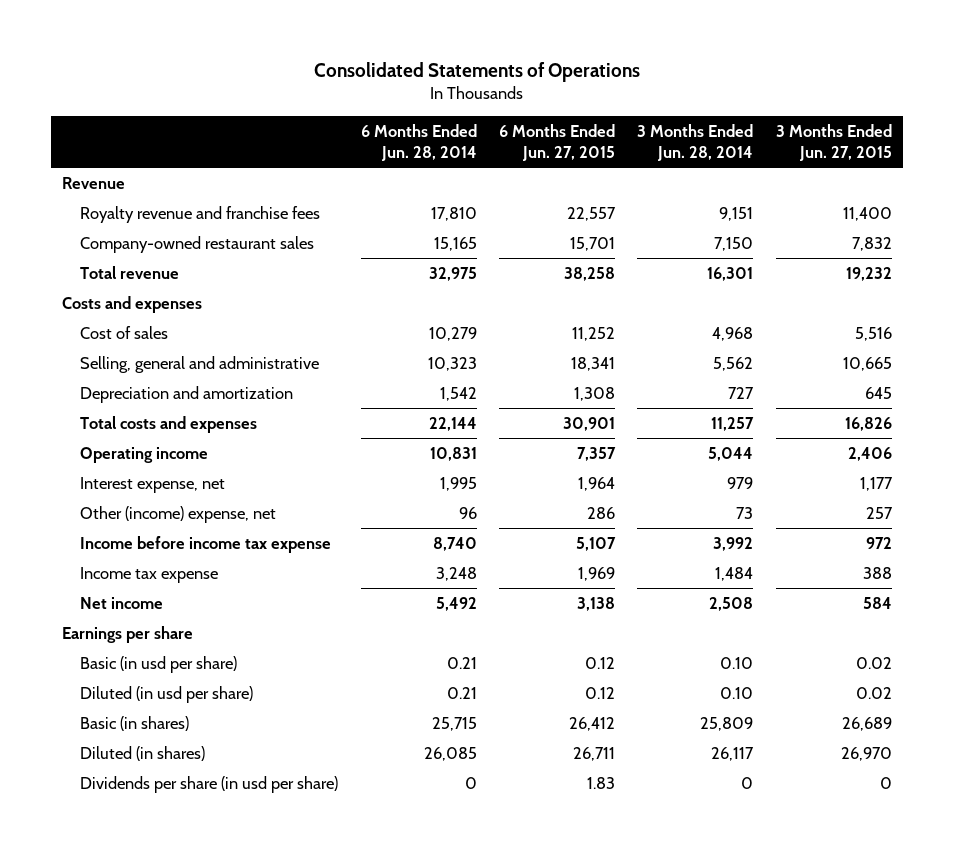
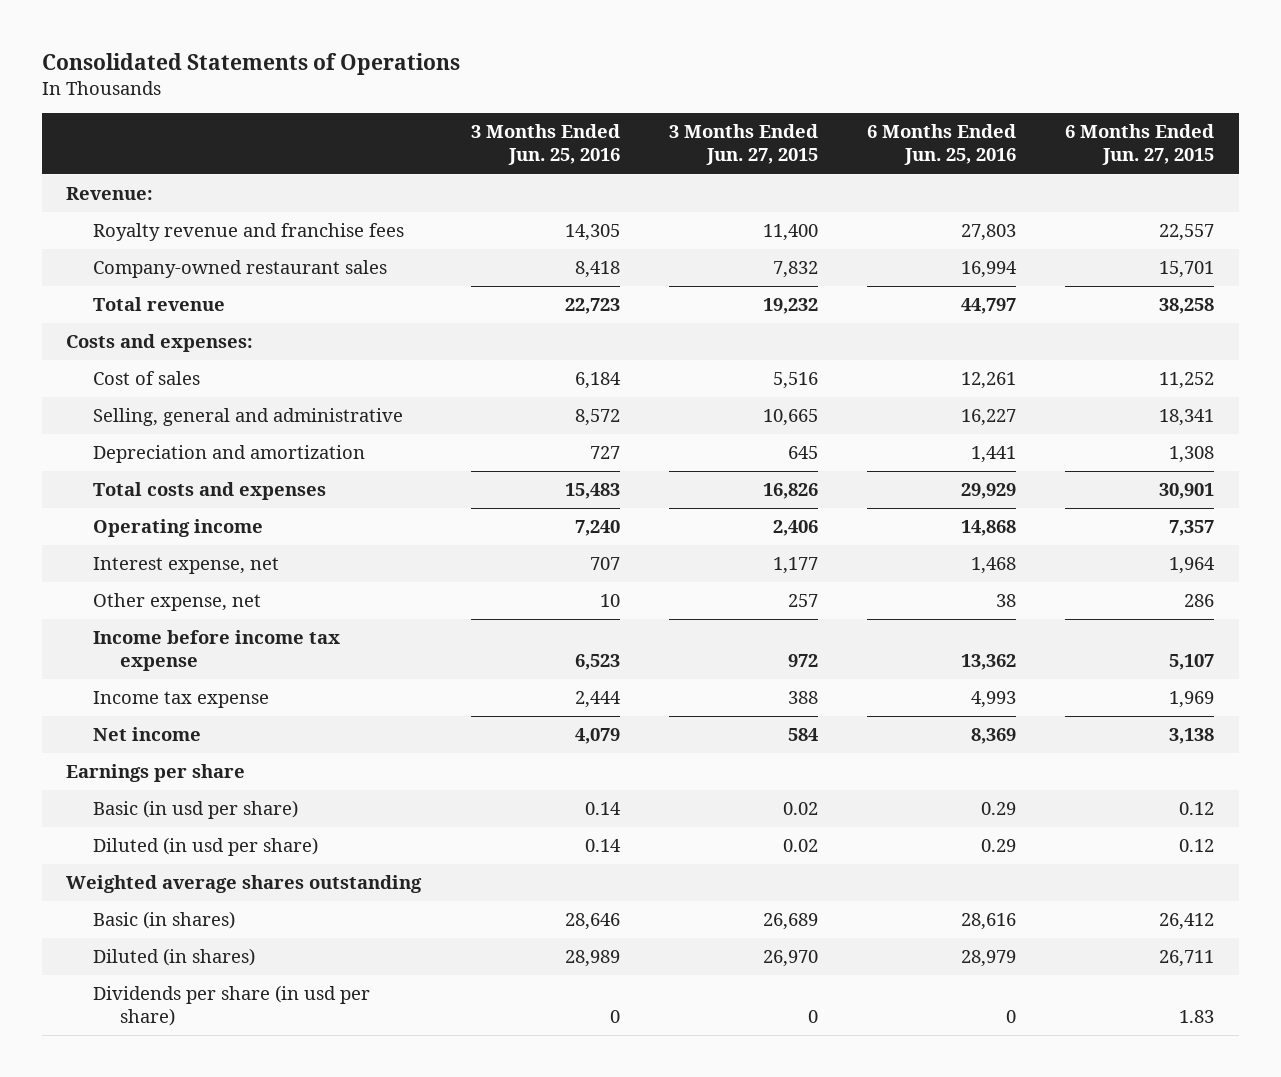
[360,123,477,161] 6 Months Ended Jun. 28, 2014 -> none
[637,123,754,161] 3 Months Ended Jun. 28, 2014 -> none
none -> [470,124,620,166] 3 Months Ended Jun. 25, 2016
none -> [866,124,1016,166] 6 Months Ended Jun. 25, 2016
[62,176,126,189] Revenue -> [66,187,154,201] Revenue:
[62,295,203,313] Costs and expenses -> [66,334,254,353] Costs and expenses:
[80,505,277,523] Other (income) expense, net -> [93,593,262,612] Other expense, net
none -> [66,875,423,894] Weighted average shares outstanding

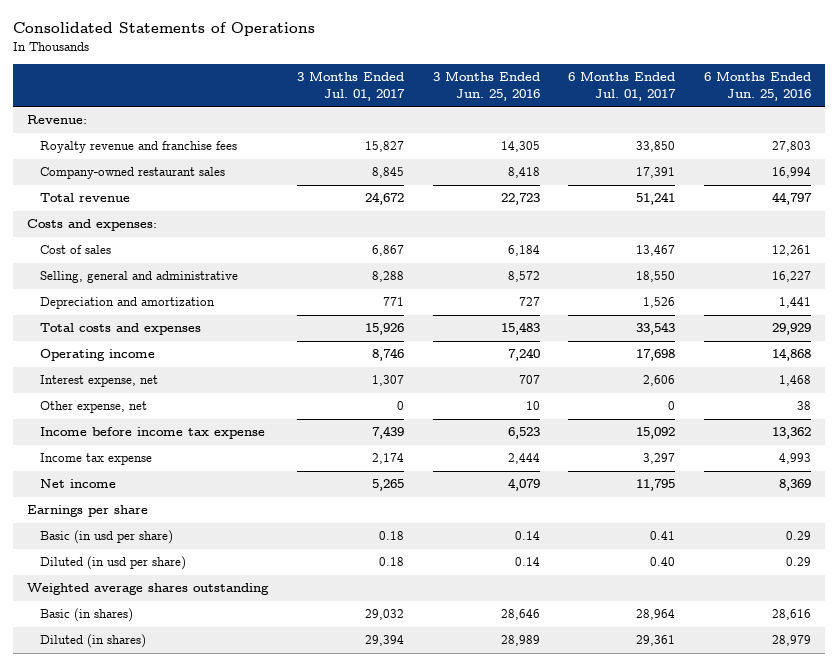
[668,124,818,166] 3 Months Ended Jun. 27, 2015 -> none
[1065,124,1215,166] 6 Months Ended Jun. 27, 2015 -> none
none -> [297,71,406,101] 3 Months Ended Jul. 01, 2017
none -> [568,71,677,101] 6 Months Ended Jul. 01, 2017
[93,985,371,1027] Dividends per share (in usd per share) -> none

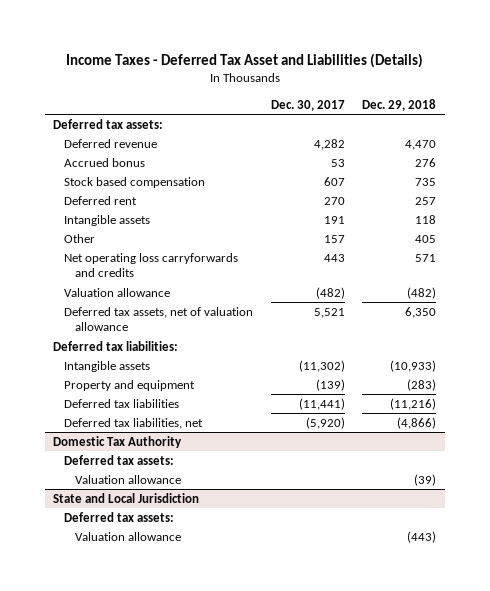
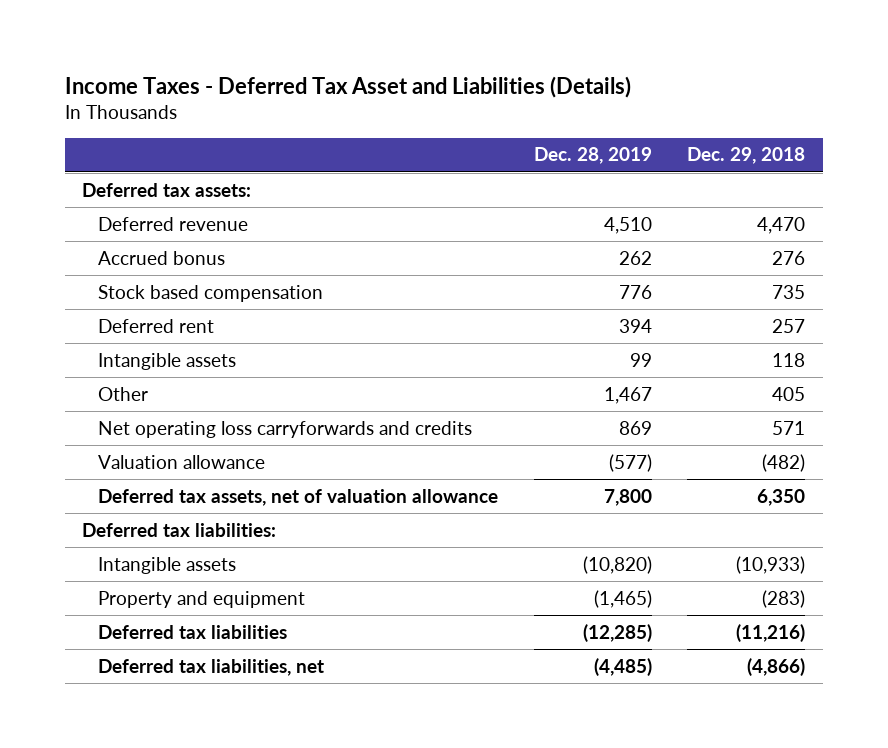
[270,99,345,111] Dec. 30, 2017 -> none
none -> [533,147,652,165] Dec. 28, 2019
[53,435,183,448] Domestic Tax Authority -> none
[64,454,175,465] Deferred tax assets: -> none
[75,474,182,484] Valuation allowance -> none
[53,492,200,503] State and Local Jurisdiction -> none
[64,511,175,522] Deferred tax assets: -> none
[75,531,182,541] Valuation allowance -> none

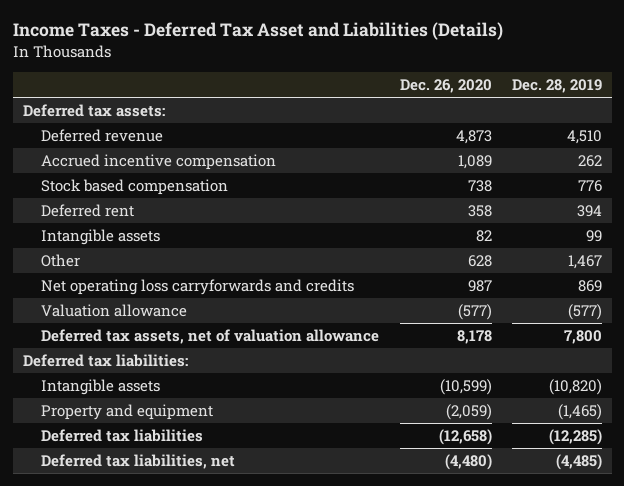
[687,147,806,165] Dec. 29, 2018 -> none
none -> [399,78,492,93] Dec. 26, 2020
[98,250,226,265] Accrued bonus -> [41,154,277,171] Accrued incentive compensation

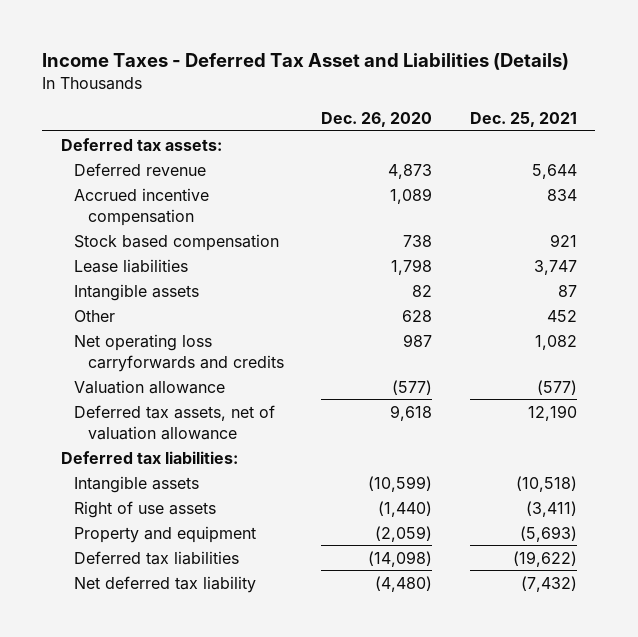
[511,78,602,93] Dec. 28, 2019 -> none
none -> [469,112,577,128] Dec. 25, 2021
[41,204,135,218] Deferred rent -> none
none -> [74,258,189,273] Lease liabilities
[456,330,492,345] 8,178 -> [390,404,433,421] 9,618
none -> [74,500,217,518] Right of use assets
[438,429,492,446] (12,658) -> [368,550,433,567] (14,098)
[41,454,236,470] Deferred tax liabilities, net -> [74,575,257,593] Net deferred tax liability

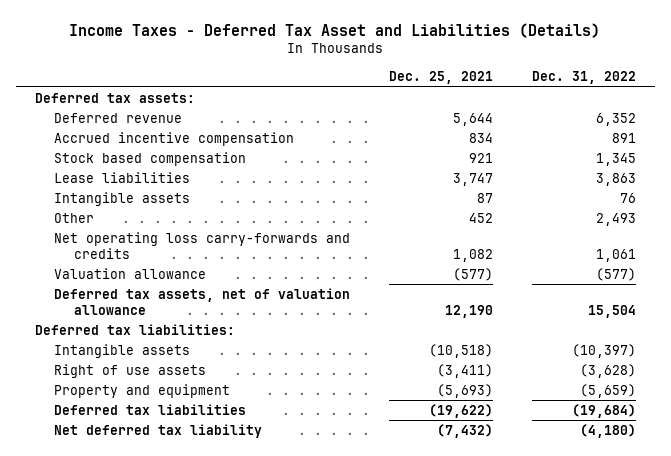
[321,112,433,128] Dec. 26, 2020 -> none
none -> [531,71,636,85] Dec. 31, 2022
[74,333,284,372] Net operating loss carryforwards and credits -> [54,231,351,259] Net operating loss carry-forwards and credits

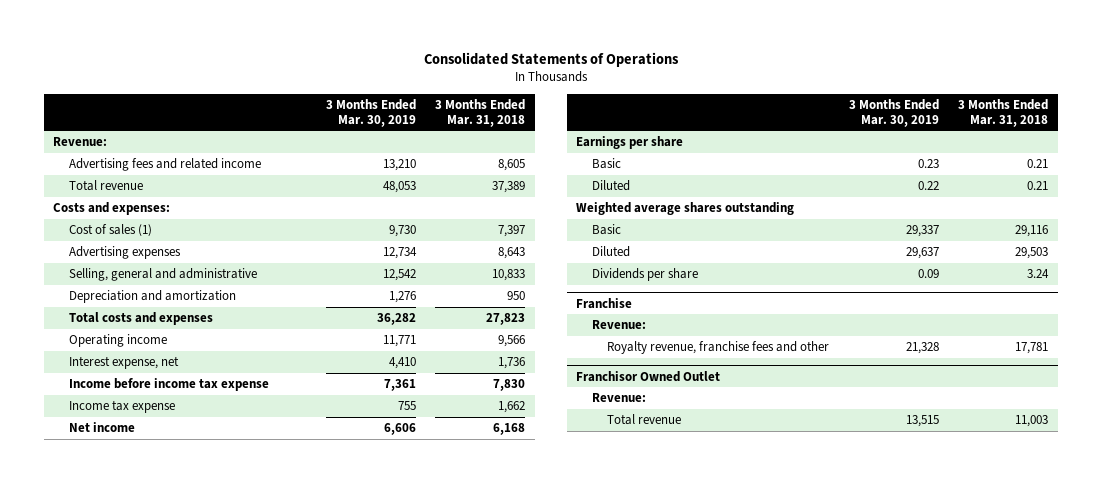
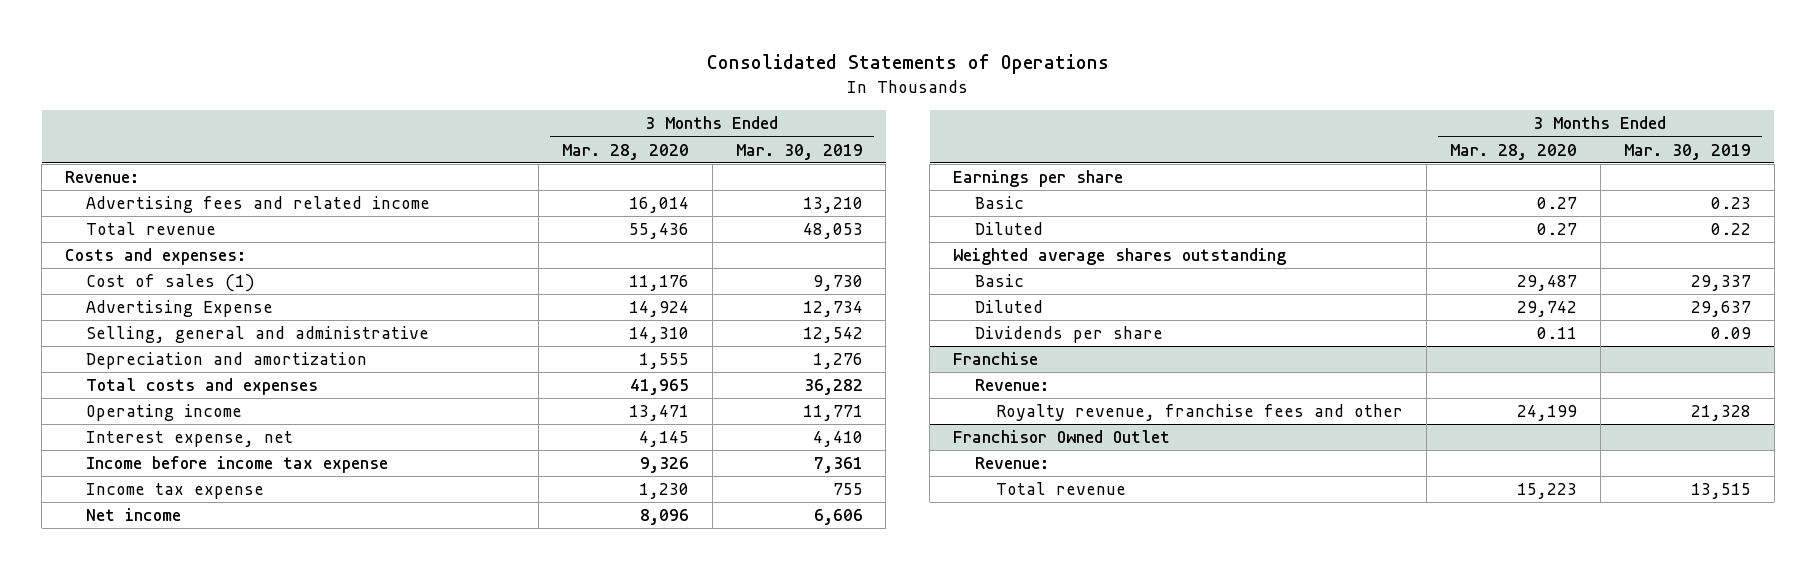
[435,98,526,127] 3 Months Ended Mar. 31, 2018 -> none
none -> [561,143,689,160] Mar. 28, 2020
[68,246,181,260] Advertising expenses -> [86,300,274,318] Advertising Expense

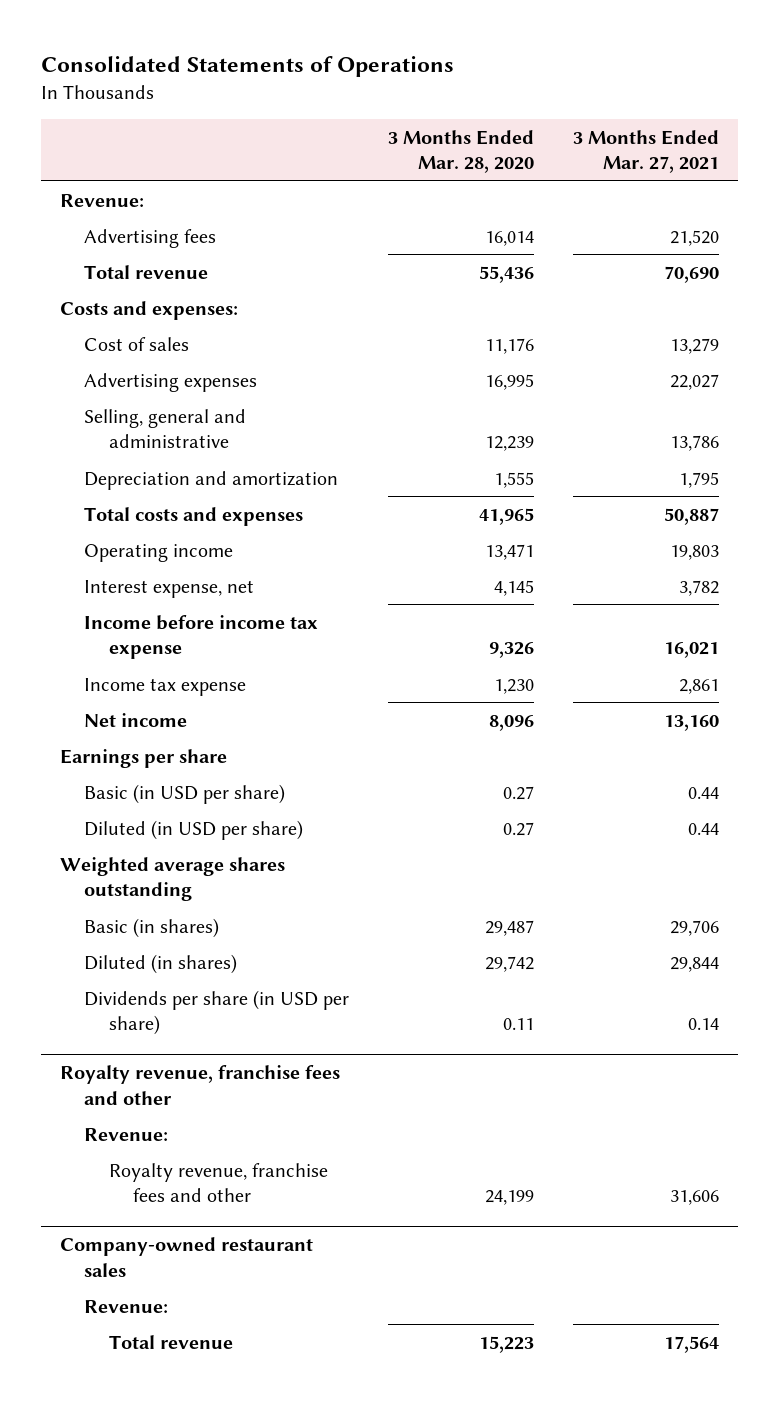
[735,143,863,160] Mar. 30, 2019 -> none
none -> [572,129,719,174] 3 Months Ended Mar. 27, 2021
[86,196,431,214] Advertising fees and related income -> [84,228,217,248] Advertising fees
[86,300,274,318] Advertising Expense -> none
[86,274,256,293] Cost of sales (1) -> [84,336,190,351] Cost of sales
none -> [84,372,258,392] Advertising expenses
[628,327,689,344] 14,310 -> [485,436,535,452] 12,239
[974,196,1024,210] Basic -> [84,783,286,804] Basic (in USD per share)
[974,222,1043,236] Diluted -> [84,819,304,840] Diluted (in USD per share)
[953,352,1039,366] Franchise -> none
[974,274,1024,288] Basic -> [84,917,220,938] Basic (in shares)
[974,300,1043,314] Diluted -> [84,953,238,974] Diluted (in shares)
[974,326,1163,344] Dividends per share -> [84,989,350,1036] Dividends per share (in USD per share)
none -> [60,1065,341,1105] Royalty revenue, franchise fees and other
[953,430,1171,444] Franchisor Owned Outlet -> [60,1237,314,1277] Company-owned restaurant sales

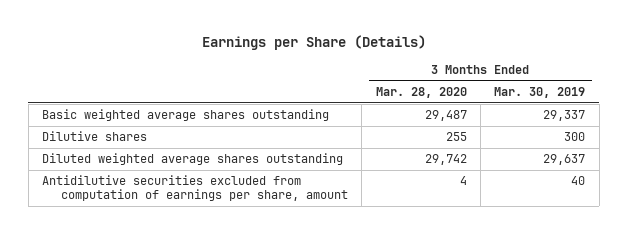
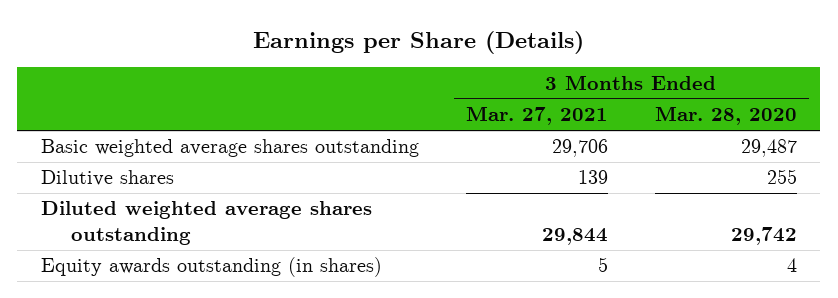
[494,86,586,98] Mar. 30, 2019 -> none
none -> [465,106,608,126] Mar. 27, 2021
[42,175,349,202] Antidilutive securities excluded from computation of earnings per share, amount -> [40,257,382,278] Equity awards outstanding (in shares)

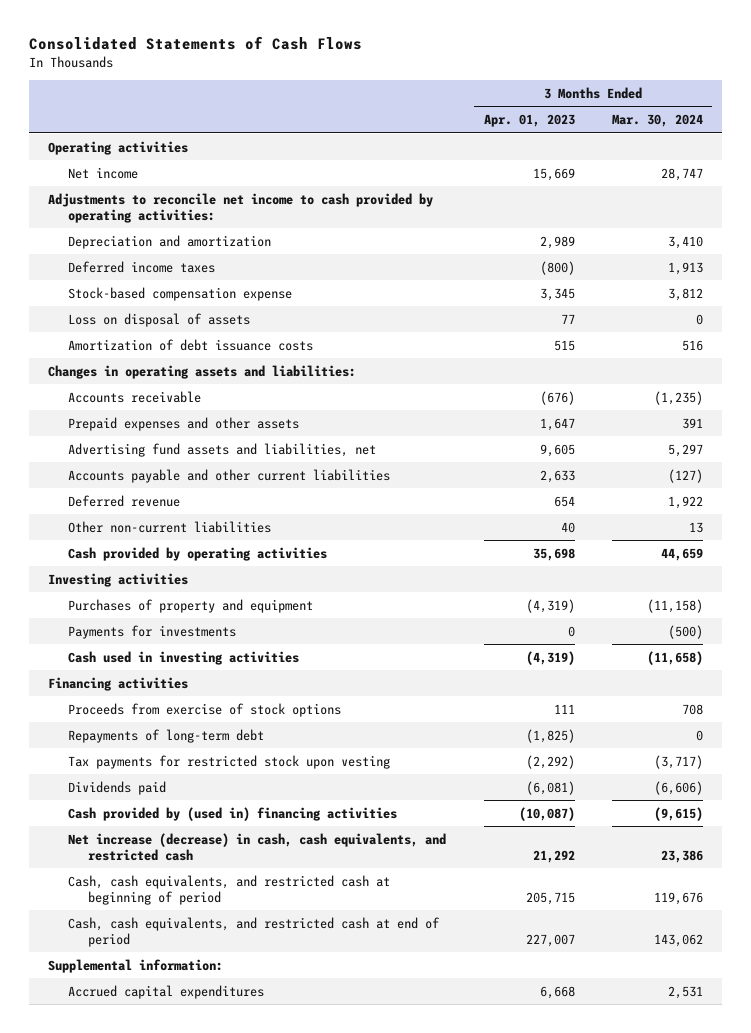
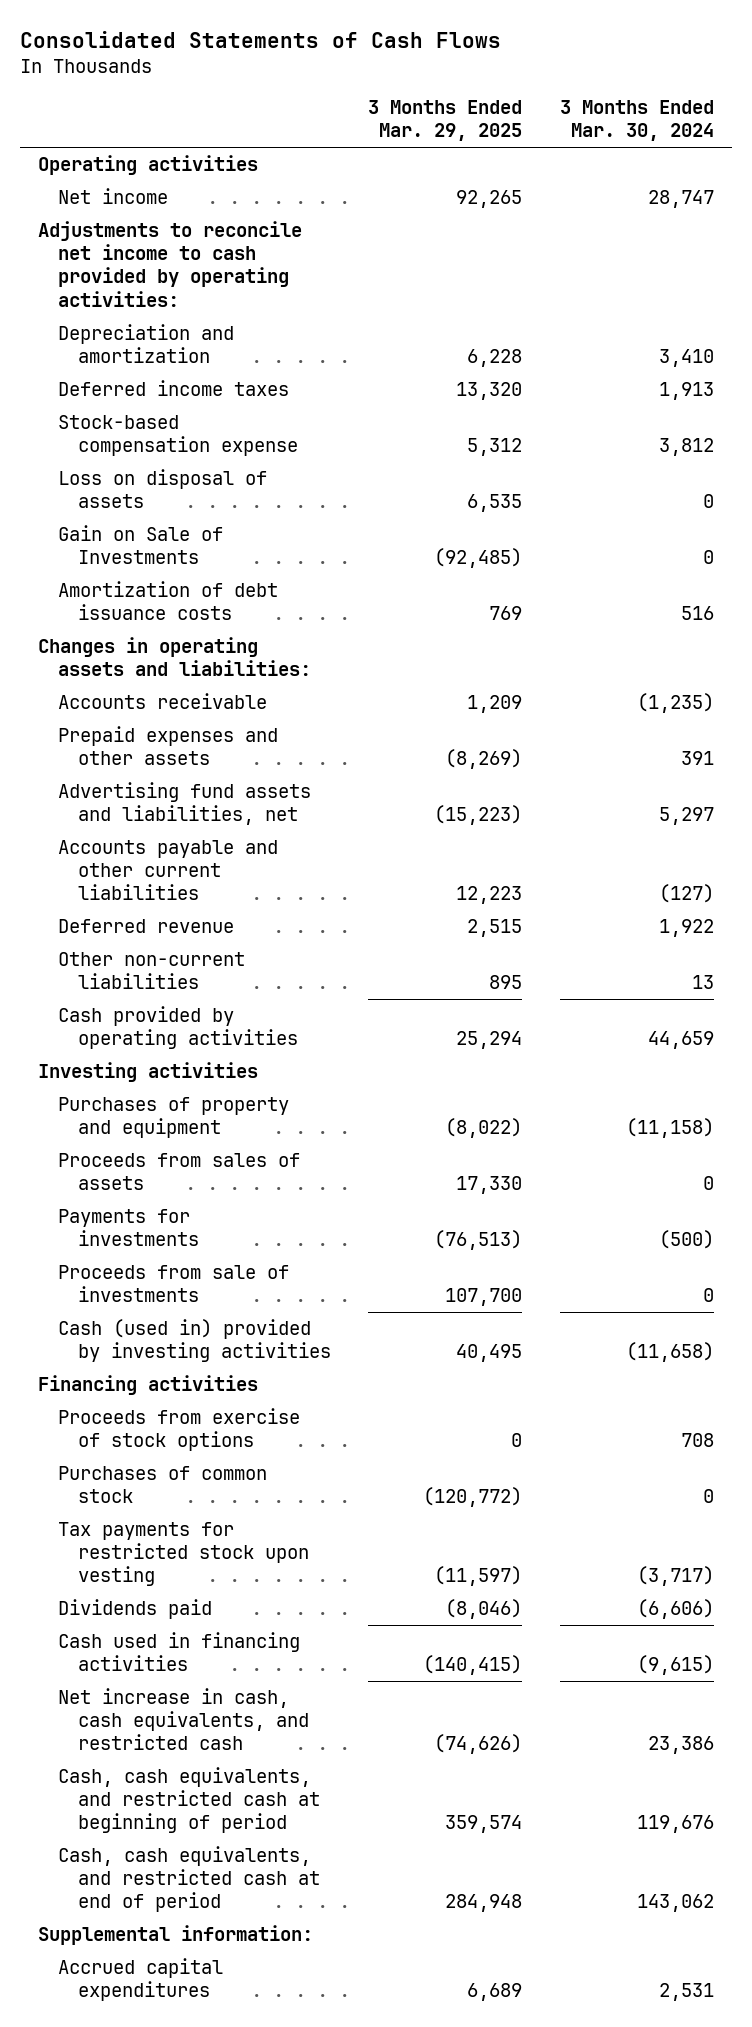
[483,114,575,128] Apr. 01, 2023 -> none
none -> [368,100,523,142] 3 Months Ended Mar. 29, 2025
none -> [58,525,224,565] Gain on Sale of Investments
none -> [58,1153,301,1191] Proceeds from sales of assets
none -> [58,1265,290,1303] Proceeds from sale of investments
[67,650,299,665] Cash used in investing activities -> [58,1319,332,1363] Cash (used in) provided by investing activities
[67,728,264,743] Repayments of long-term debt -> none
none -> [58,1466,268,1504] Purchases of common stock
[67,806,397,821] Cash provided by (used in) financing activities -> [58,1632,301,1672] Cash used in financing activities
[67,832,446,861] Net increase (decrease) in cash, cash equivalents, and restricted cash -> [58,1688,310,1751] Net increase in cash, cash equivalents, and restricted cash

